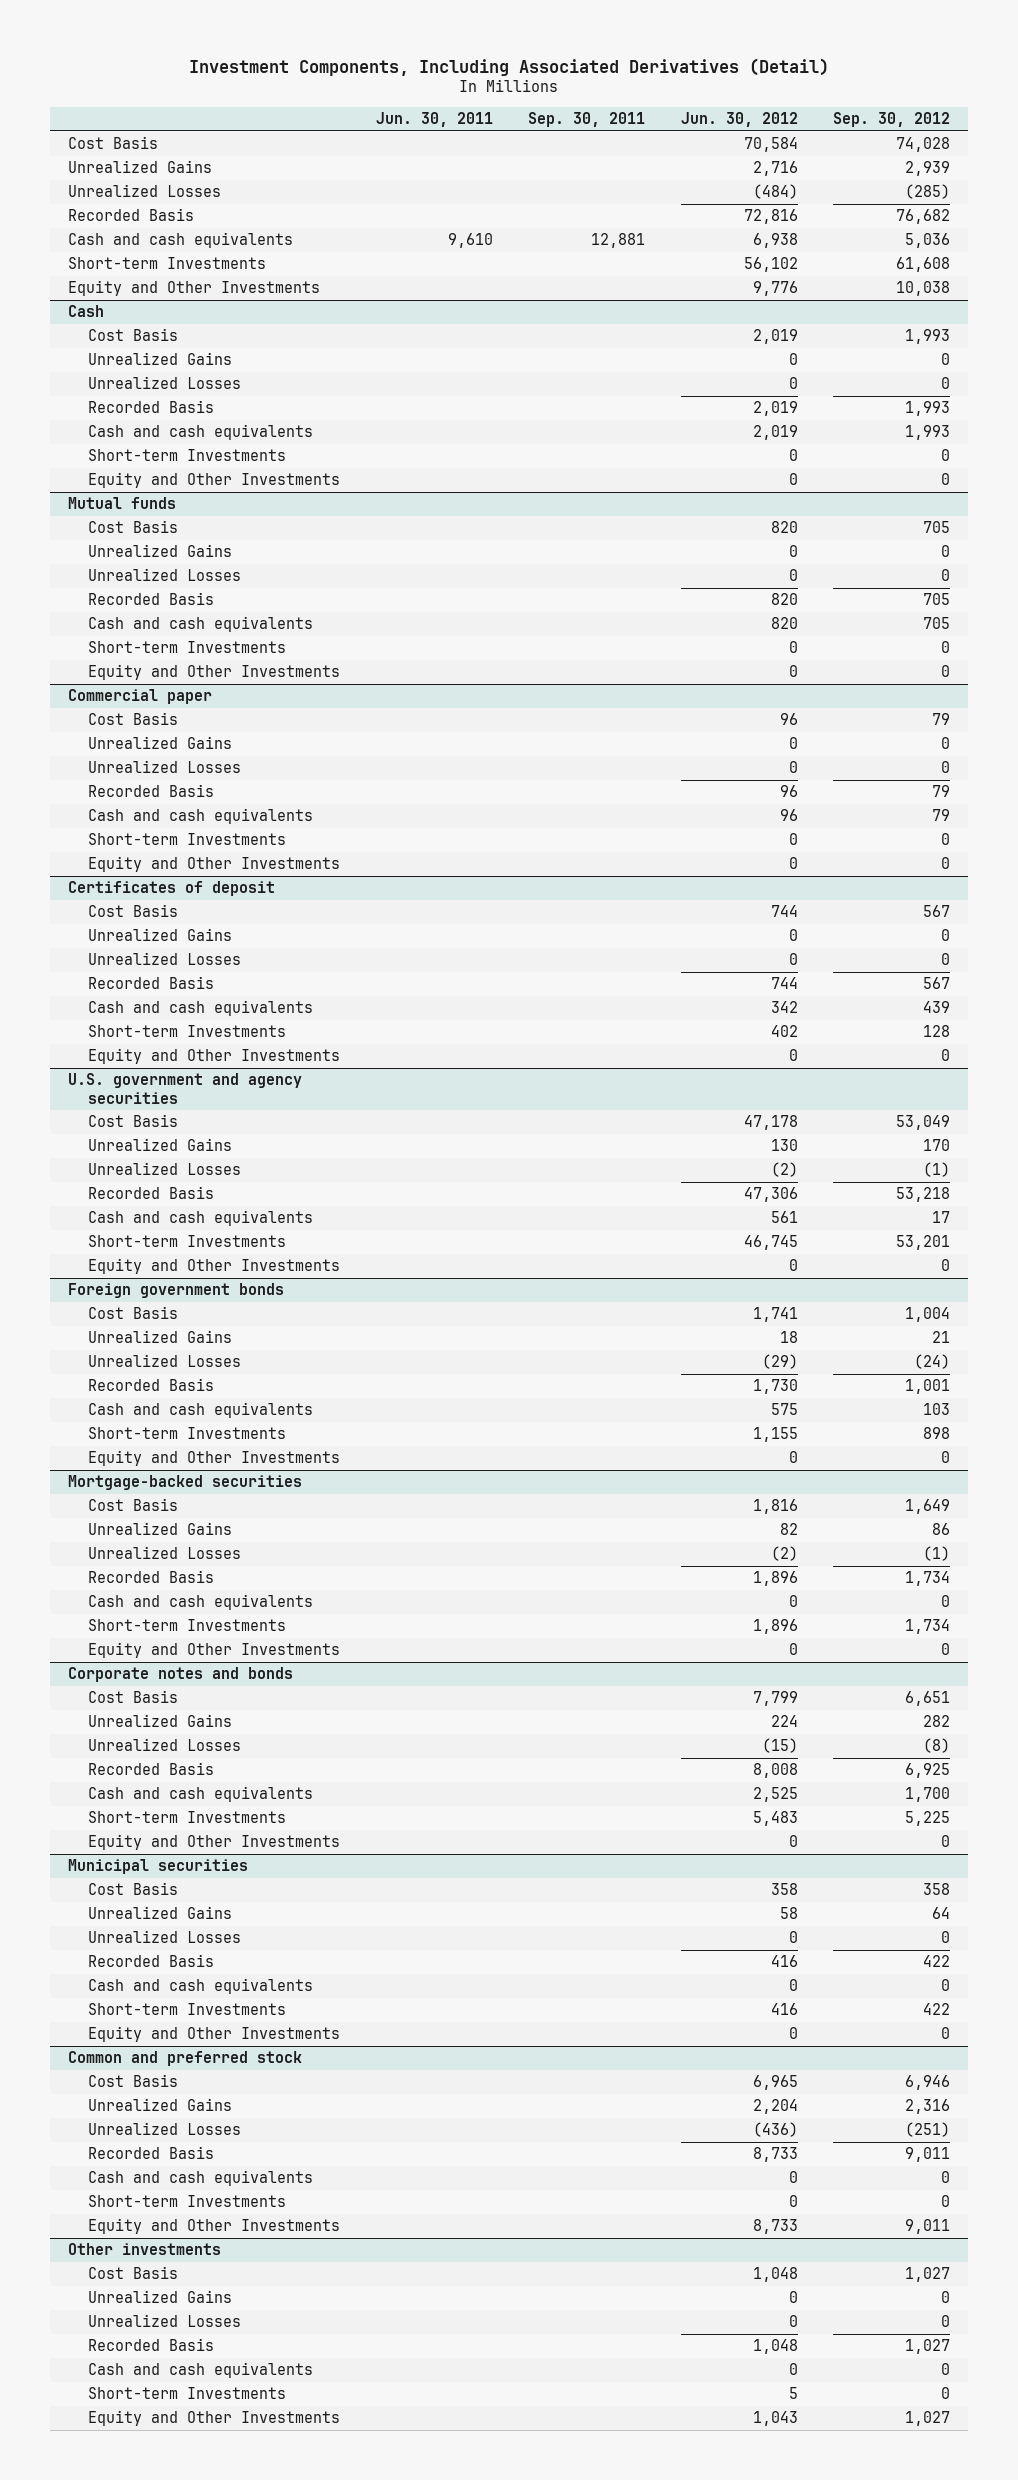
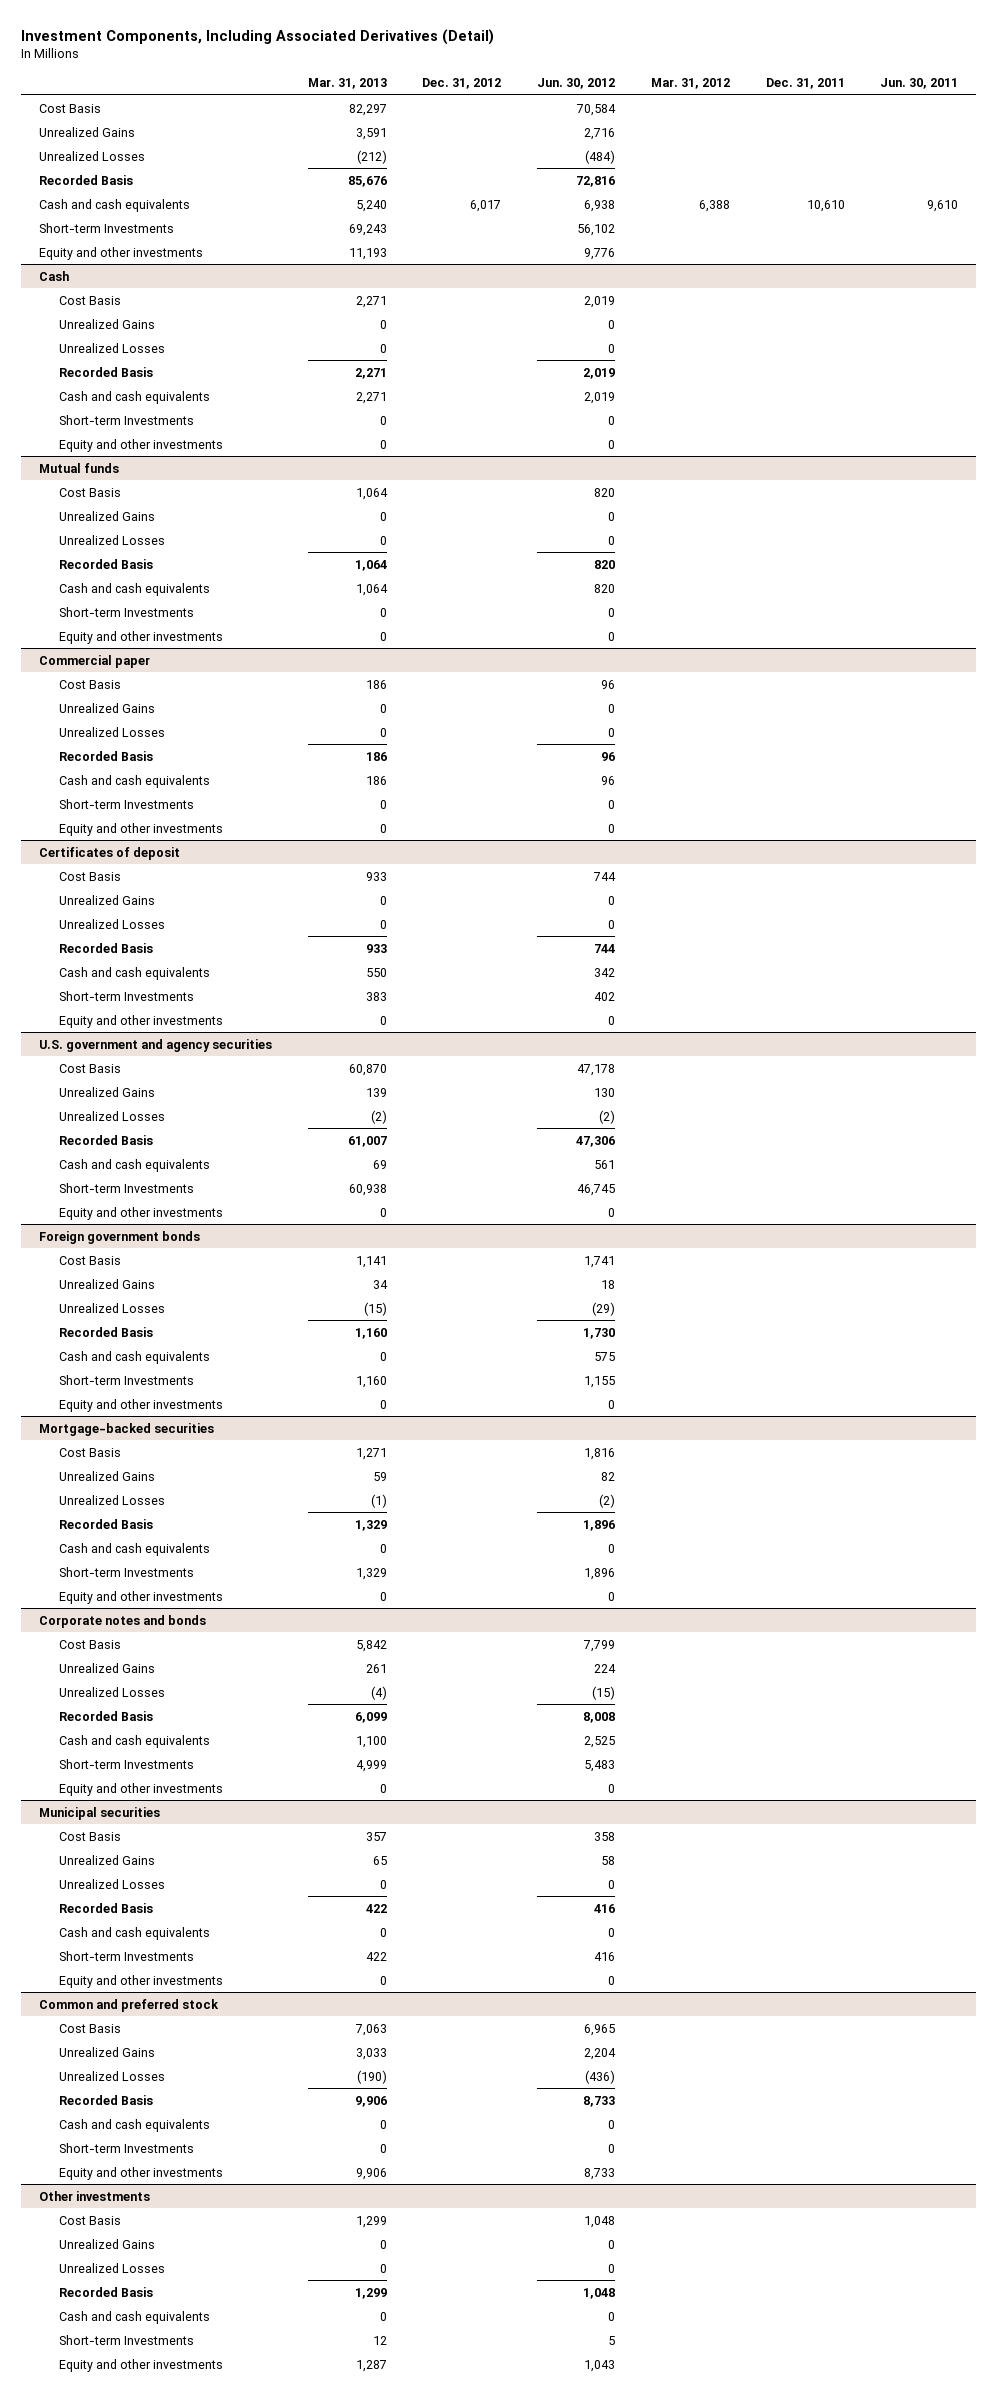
[528,111,646,127] Sep. 30, 2011 -> none
[833,111,951,127] Sep. 30, 2012 -> none
none -> [307,78,387,90] Mar. 31, 2013
none -> [422,78,502,90] Dec. 31, 2012
none -> [650,78,730,90] Mar. 31, 2012
none -> [765,78,845,90] Dec. 31, 2011
[68,280,321,297] Equity and Other Investments -> [38,246,203,260] Equity and other investments
[88,472,341,489] Equity and Other Investments -> [58,438,223,452] Equity and other investments
[88,664,341,681] Equity and Other Investments -> [58,630,223,644] Equity and other investments
[88,856,341,873] Equity and Other Investments -> [58,822,223,836] Equity and other investments
[88,1048,341,1065] Equity and Other Investments -> [58,1014,223,1028] Equity and other investments
[88,1258,341,1275] Equity and Other Investments -> [58,1206,223,1220] Equity and other investments
[88,1450,341,1467] Equity and Other Investments -> [58,1398,223,1412] Equity and other investments
[88,1642,341,1659] Equity and Other Investments -> [58,1590,223,1604] Equity and other investments
[88,1834,341,1851] Equity and Other Investments -> [58,1782,223,1796] Equity and other investments
[88,2026,341,2043] Equity and Other Investments -> [58,1974,223,1988] Equity and other investments
[88,2218,341,2235] Equity and Other Investments -> [58,2166,223,2180] Equity and other investments
[88,2410,341,2427] Equity and Other Investments -> [58,2358,223,2372] Equity and other investments

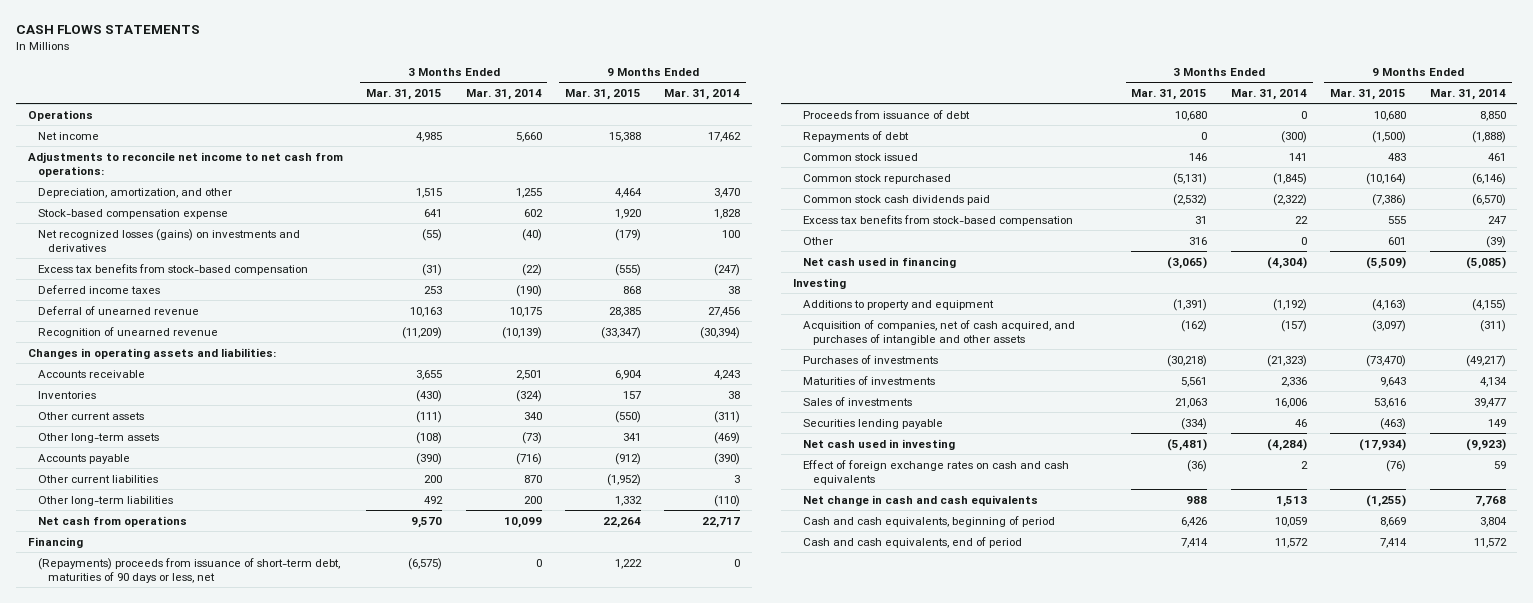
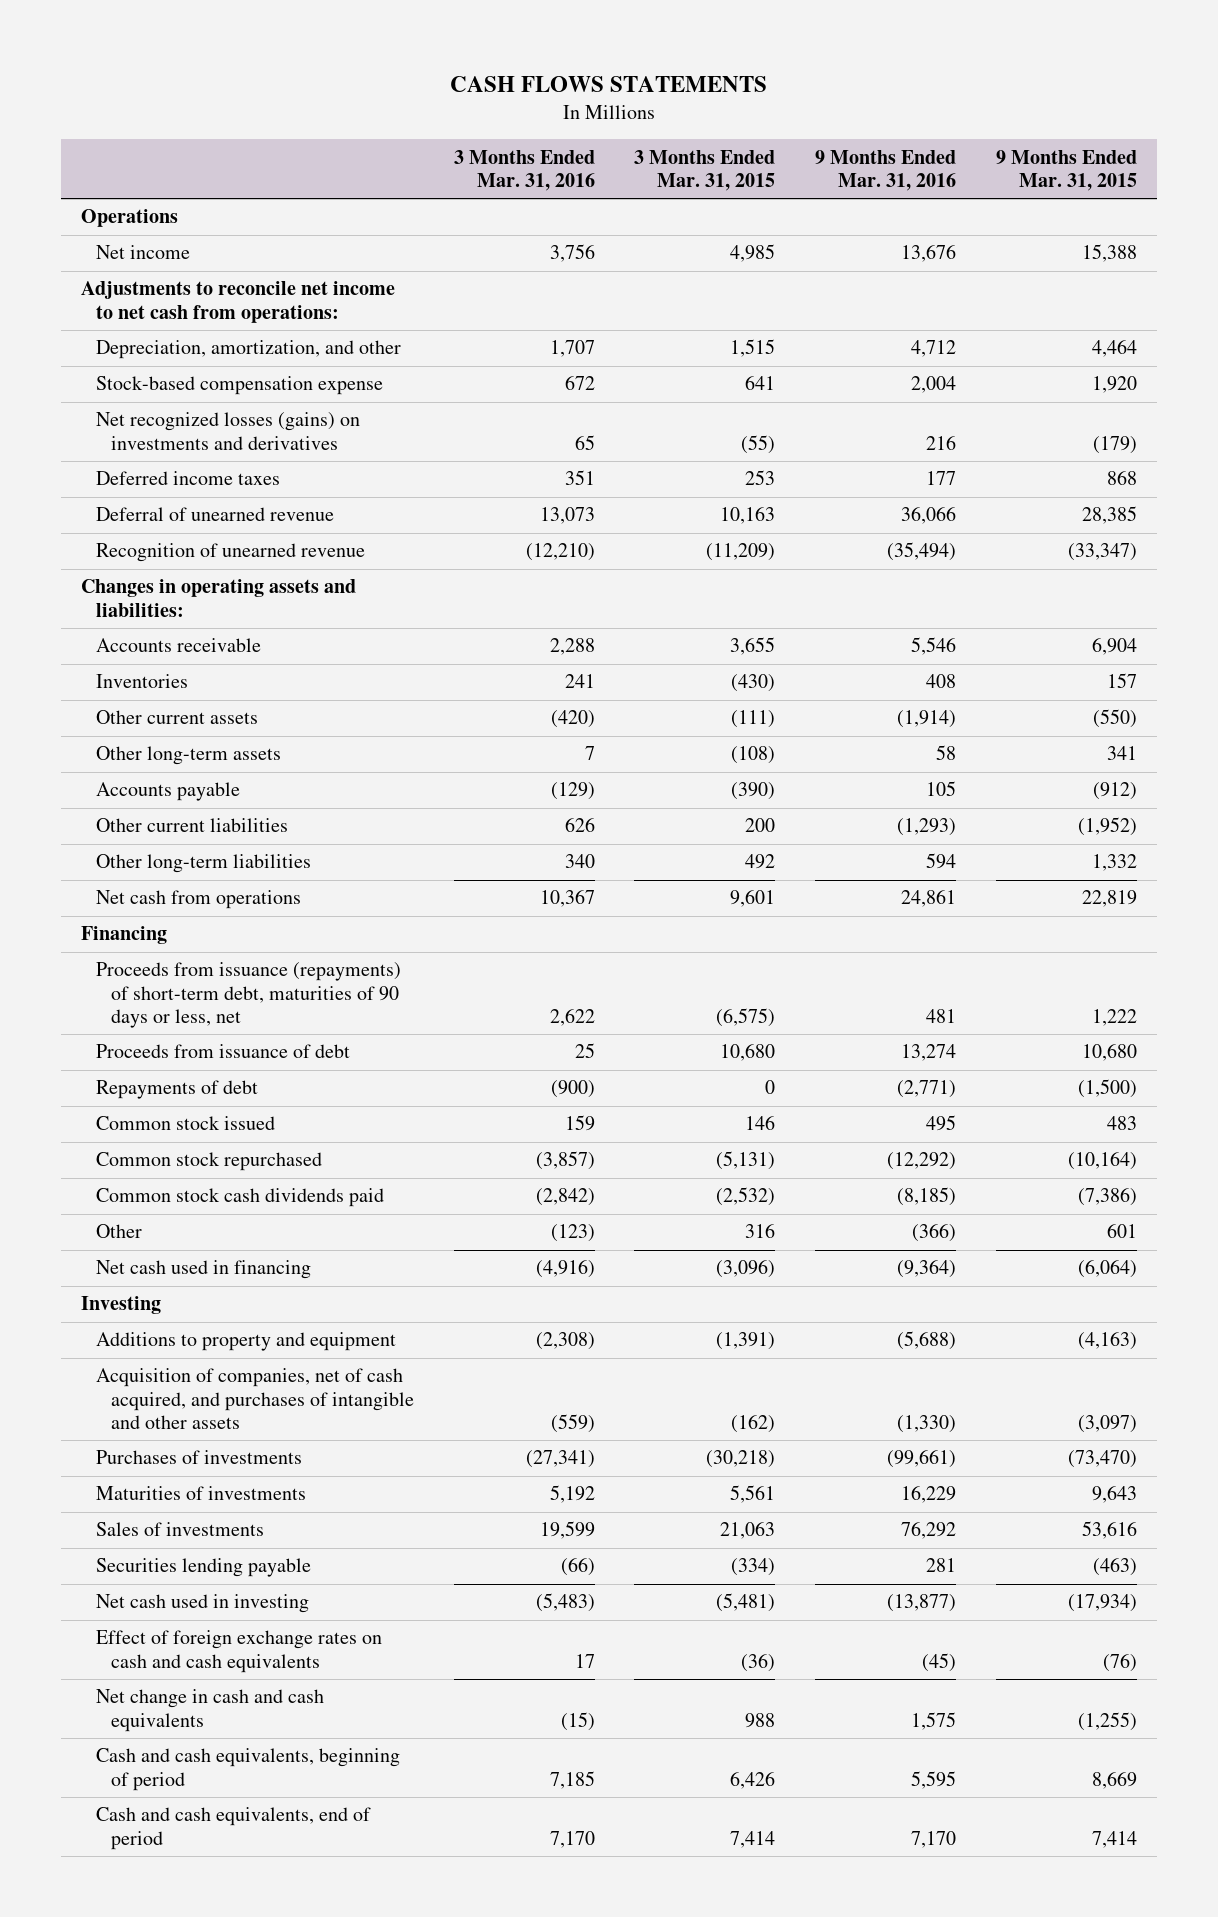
[465,88,542,100] Mar. 31, 2014 -> none
[664,88,741,100] Mar. 31, 2014 -> none
none -> [453,149,595,191] 3 Months Ended Mar. 31, 2016
none -> [815,149,957,191] 9 Months Ended Mar. 31, 2016
[37,263,308,275] Excess tax benefits from stock-based compensation -> none
[411,516,443,528] 9,570 -> [730,889,776,908] 9,601
[603,516,642,528] 22,264 -> [1081,890,1137,908] 22,819
[37,557,340,583] (Repayments) proceeds from issuance of short-term debt, maturities of 90 days or less, net -> [96,962,402,1028] Proceeds from issuance (repayments) of short-term debt, maturities of 90 days or less, net
[802,214,1073,226] Excess tax benefits from stock-based compensation -> none
[1167,256,1208,269] (3,065) -> [716,1259,776,1279] (3,096)
[1366,256,1407,269] (5,509) -> [1077,1259,1137,1279] (6,064)

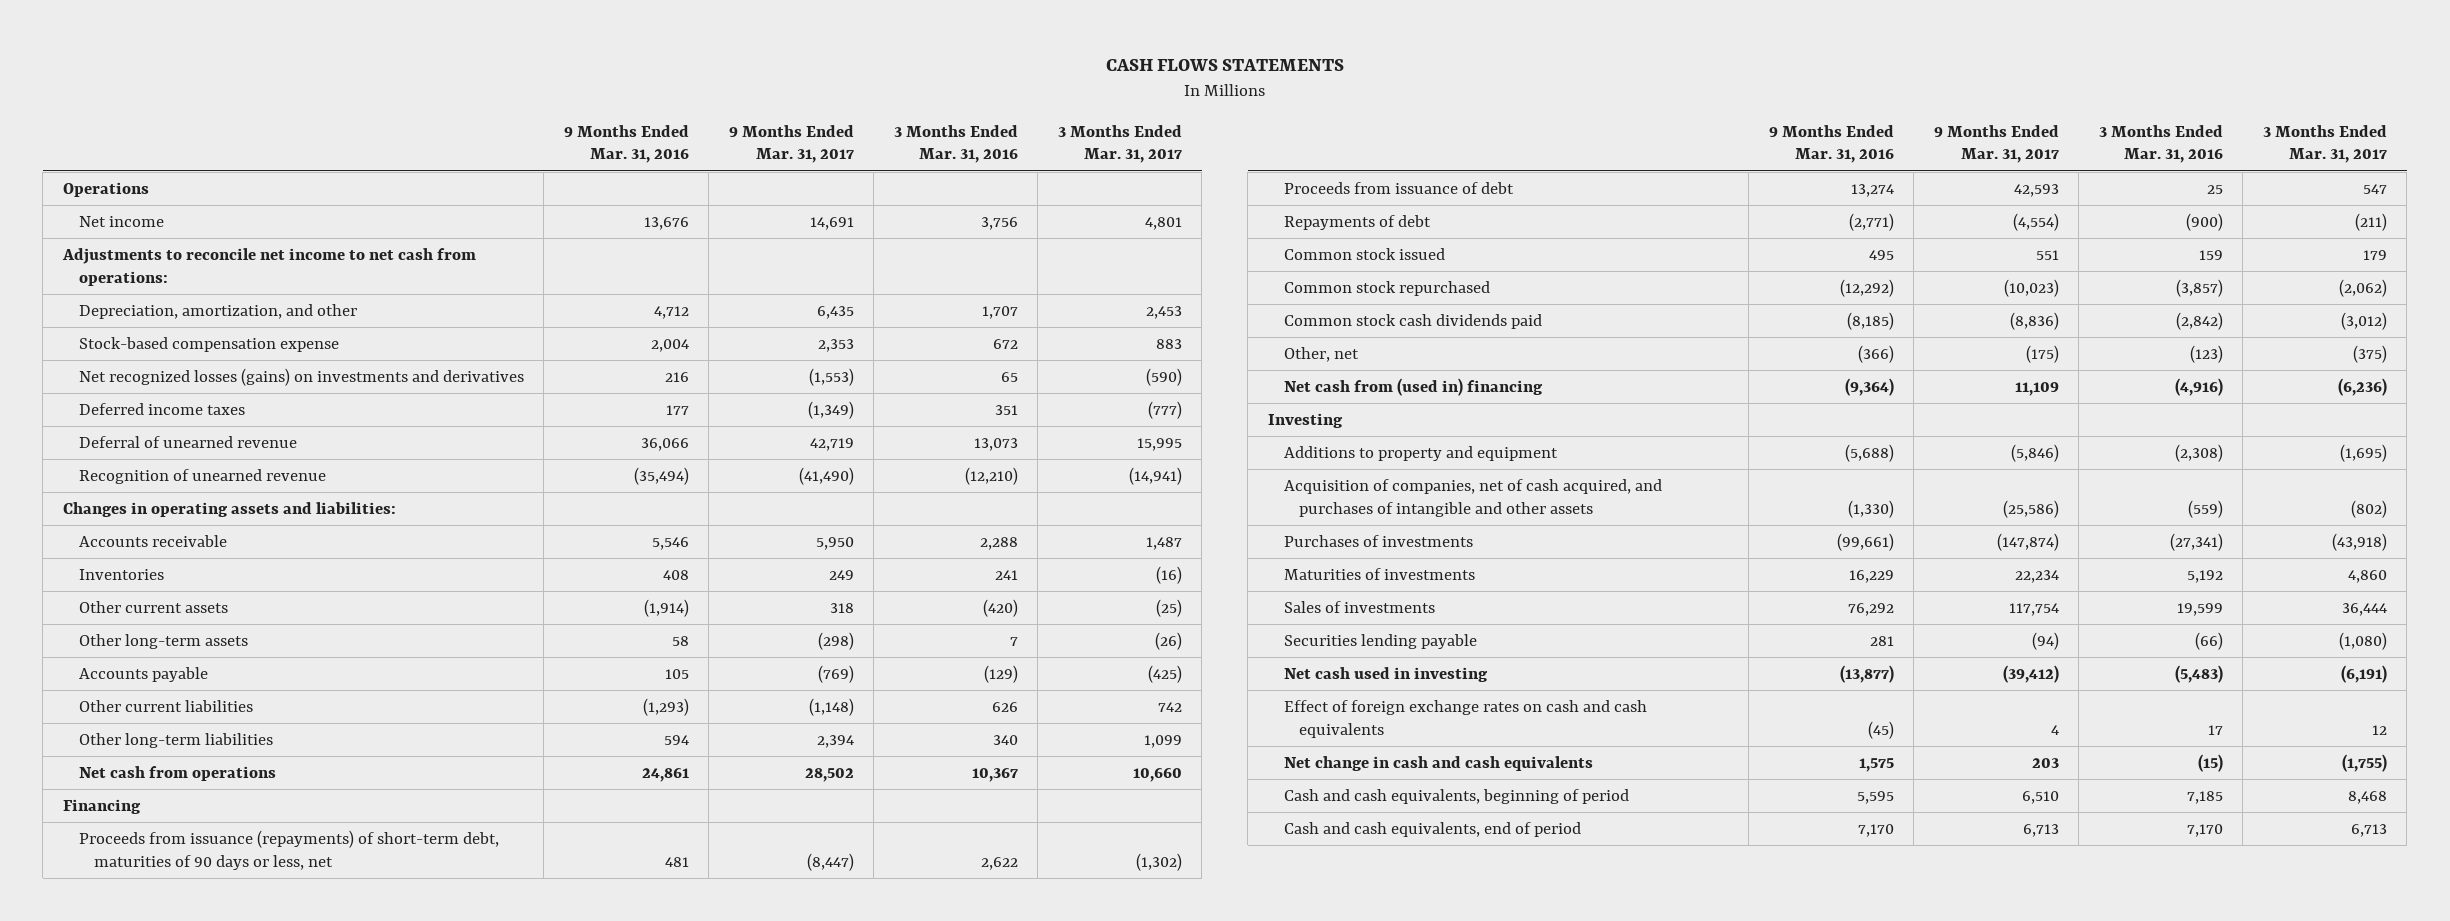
[634,149,776,191] 3 Months Ended Mar. 31, 2015 -> none
[995,149,1137,191] 9 Months Ended Mar. 31, 2015 -> none
none -> [728,124,854,164] 9 Months Ended Mar. 31, 2017
none -> [1057,124,1182,164] 3 Months Ended Mar. 31, 2017
[96,1224,143,1239] Other -> [1283,346,1359,362] Other, net
[96,1260,312,1280] Net cash used in financing -> [1283,377,1543,396] Net cash from (used in) financing

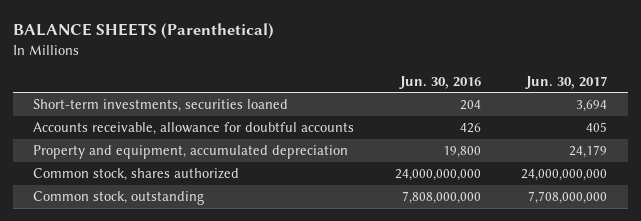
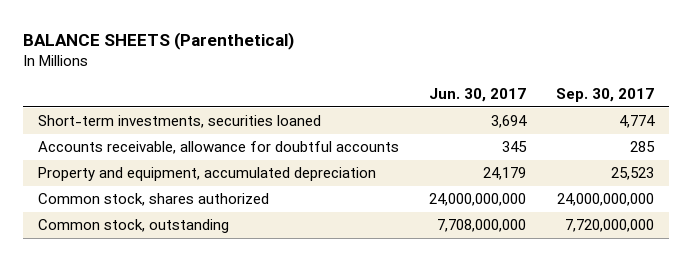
[398,75,481,89] Jun. 30, 2016 -> none
none -> [555,88,654,103] Sep. 30, 2017
[586,122,608,133] 405 -> [501,141,527,153] 345

